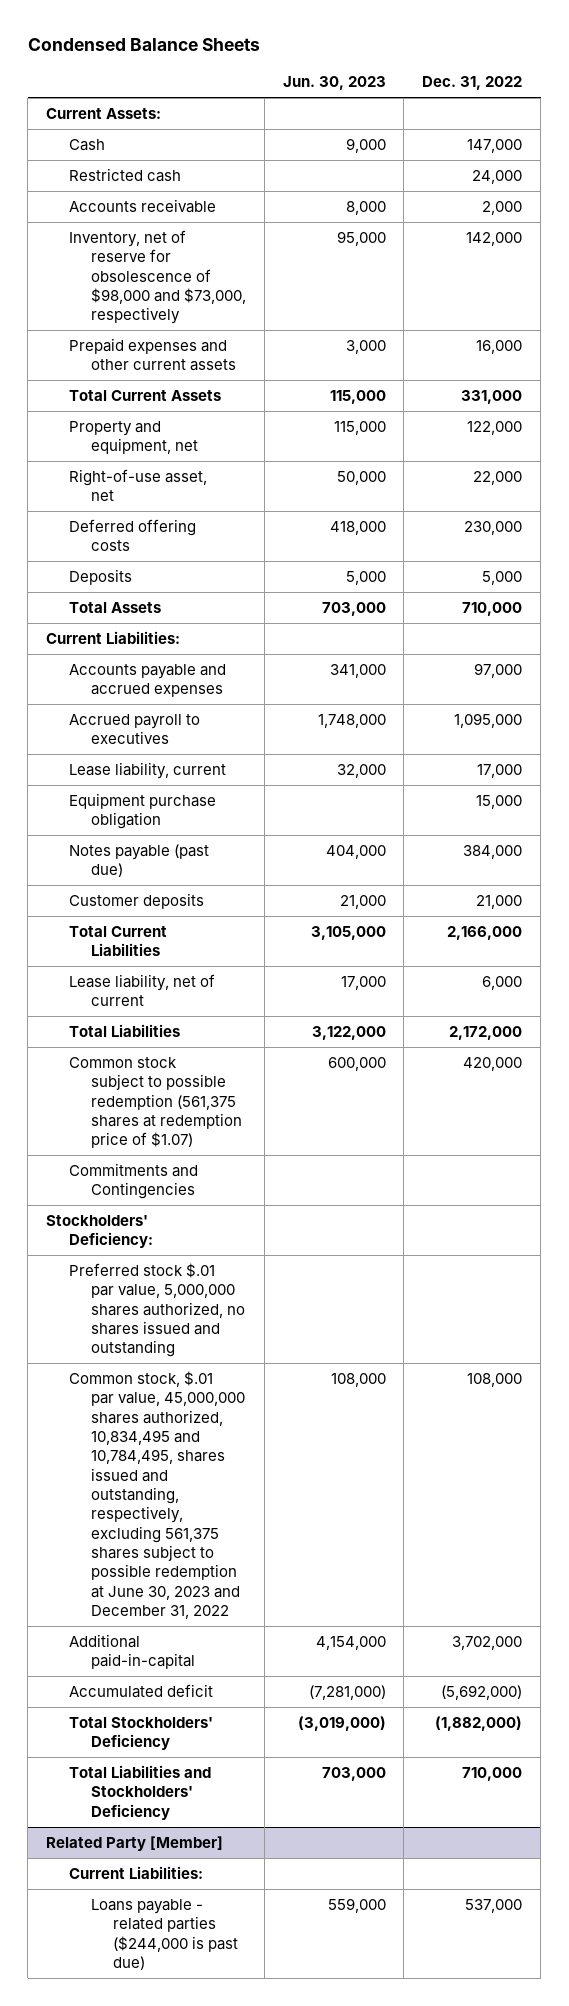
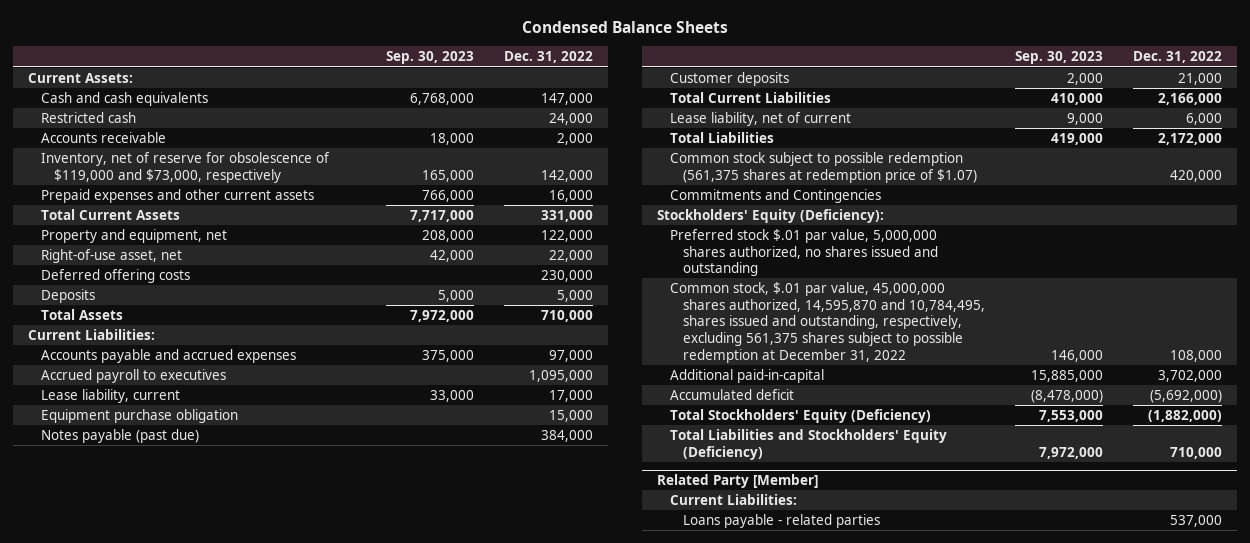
[282,76,386,91] Jun. 30, 2023 -> none
none -> [386,51,475,65] Sep. 30, 2023
[68,139,105,152] Cash -> [40,91,208,106] Cash and cash equivalents
[68,230,246,325] Inventory, net of reserve for obsolescence of $98,000 and $73,000, respectively -> [40,151,330,183] Inventory, net of reserve for obsolescence of $119,000 and $73,000, respectively
[46,1215,153,1249] Stockholders' Deficiency: -> [656,208,884,223] Stockholders' Equity (Deficiency):
[68,1371,245,1620] Common stock, $.01 par value, 45,000,000 shares authorized, 10,834,495 and 10,784,495, shares issued and outstanding, respectively, excluding 561,375 shares subject to possible redemption at June 30, 2023 and December 31, 2022 -> [670,281,986,363] Common stock, $.01 par value, 45,000,000 shares authorized, 14,595,870 and 10,784,495, shares issued and outstanding, respectively, excluding 561,375 shares subject to possible redemption at December 31, 2022
[68,1717,213,1751] Total Stockholders' Deficiency -> [670,408,932,423] Total Stockholders' Equity (Deficiency)
[68,1765,211,1820] Total Liabilities and Stockholders' Deficiency -> [670,428,948,460] Total Liabilities and Stockholders' Equity (Deficiency)
[90,1899,238,1971] Loans payable - related parties ($244,000 is past due) -> [683,513,881,528] Loans payable - related parties

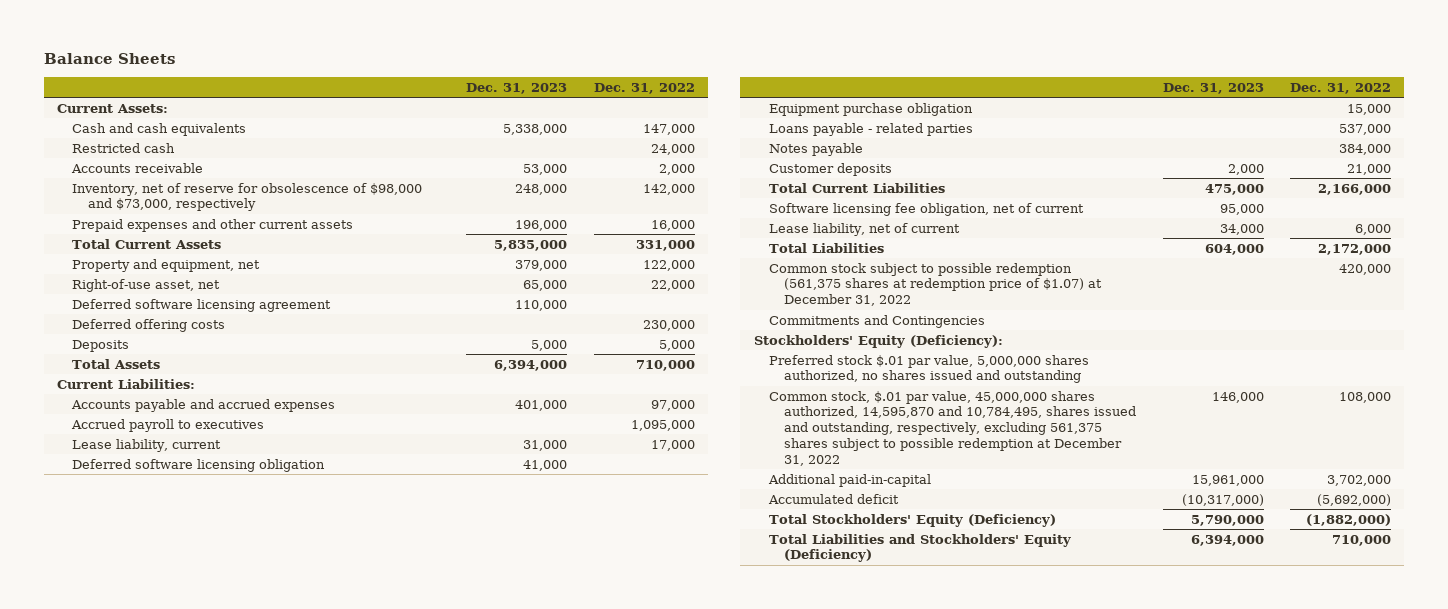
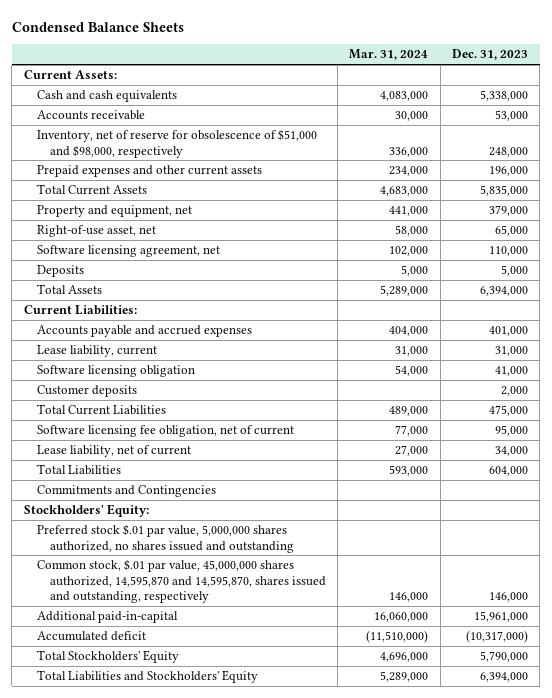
[43,52,175,64] Balance Sheets -> [11,21,184,32] Condensed Balance Sheets
[593,82,695,94] Dec. 31, 2022 -> none
none -> [349,49,429,61] Mar. 31, 2024
[72,142,176,153] Restricted cash -> none
[72,182,423,212] Inventory, net of reserve for obsolescence of $98,000 and $73,000, respectively -> [36,129,317,158] Inventory, net of reserve for obsolescence of $51,000 and $98,000, respectively
[72,318,226,332] Deferred offering costs -> none
[72,298,332,312] Deferred software licensing agreement -> [36,245,220,258] Software licensing agreement, net
[71,418,265,432] Accrued payroll to executives -> none
[768,102,973,116] Equipment purchase obligation -> none
[768,122,973,136] Loans payable - related parties -> none
[768,142,863,156] Notes payable -> none
[72,458,326,472] Deferred software licensing obligation -> [36,365,195,378] Software licensing obligation
[768,262,1103,307] Common stock subject to possible redemption (561,375 shares at redemption price of $1.07) at December 31, 2022 -> none
[753,334,1003,348] Stockholders' Equity (Deficiency): -> [23,504,149,518] Stockholders' Equity:
[768,390,1137,466] Common stock, $.01 par value, 45,000,000 shares authorized, 14,595,870 and 10,784,495, shares issued and outstanding, respectively, excluding 561,375 shares subject to possible redemption at December 31, 2022 -> [36,559,326,604] Common stock, $.01 par value, 45,000,000 shares authorized, 14,595,870 and 14,595,870, shares issued and outstanding, respectively
[768,513,1056,527] Total Stockholders' Equity (Deficiency) -> [36,650,179,664] Total Stockholders' Equity
[768,533,1071,563] Total Liabilities and Stockholders' Equity (Deficiency) -> [36,670,258,684] Total Liabilities and Stockholders' Equity

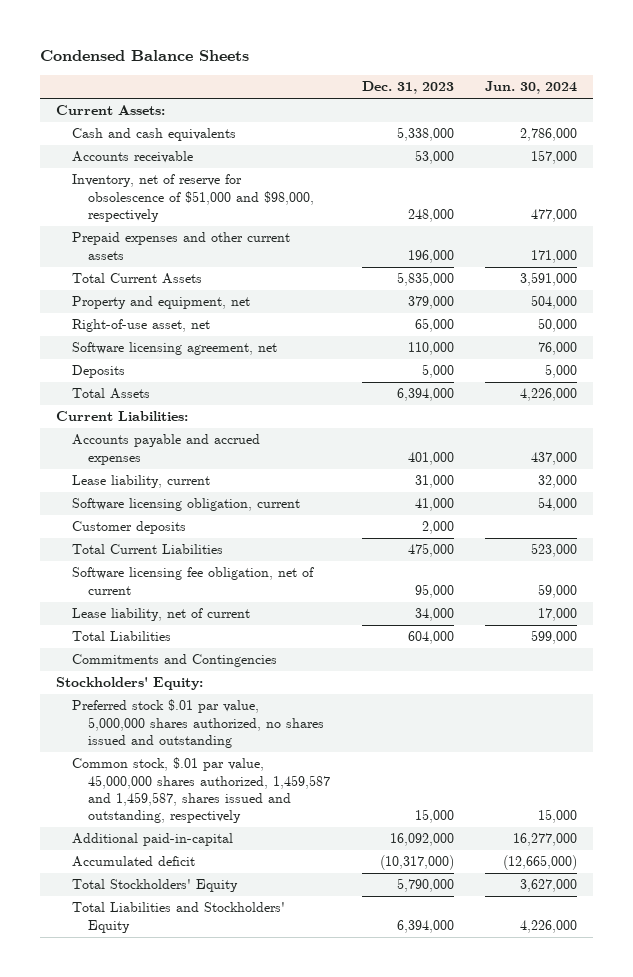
[349,49,429,61] Mar. 31, 2024 -> none
none -> [485,81,578,95] Jun. 30, 2024
[36,365,195,378] Software licensing obligation -> [72,498,301,512] Software licensing obligation, current
[36,559,326,604] Common stock, $.01 par value, 45,000,000 shares authorized, 14,595,870 and 14,595,870, shares issued and outstanding, respectively -> [72,757,331,824] Common stock, $.01 par value, 45,000,000 shares authorized, 1,459,587 and 1,459,587, shares issued and outstanding, respectively
[488,592,528,603] 146,000 -> [414,809,454,824] 15,000
[473,611,528,623] 15,961,000 -> [389,833,454,847] 16,092,000

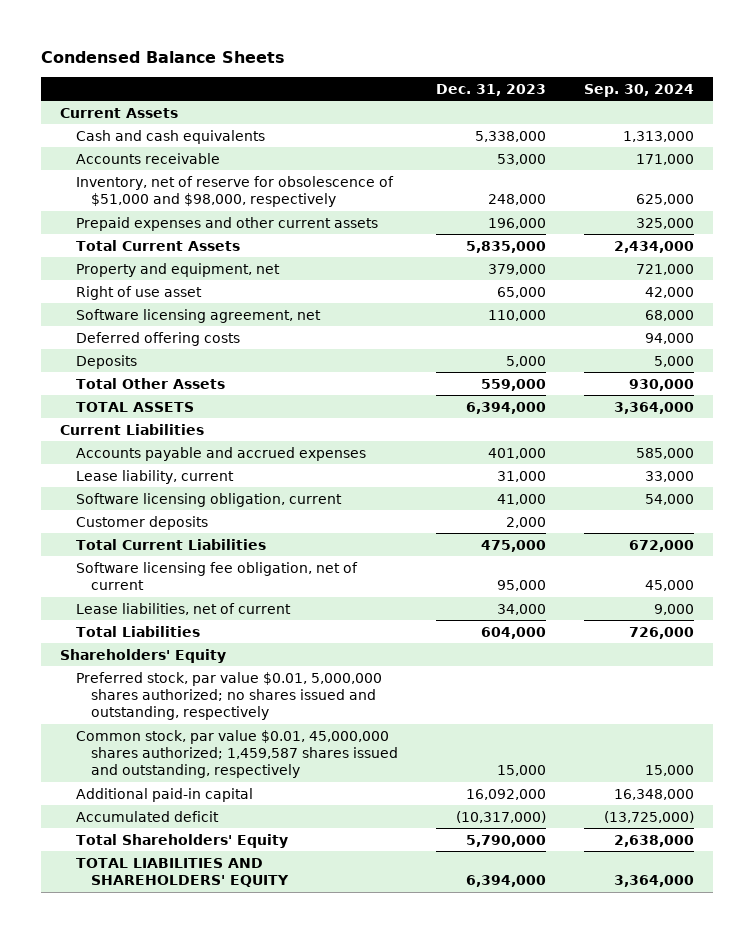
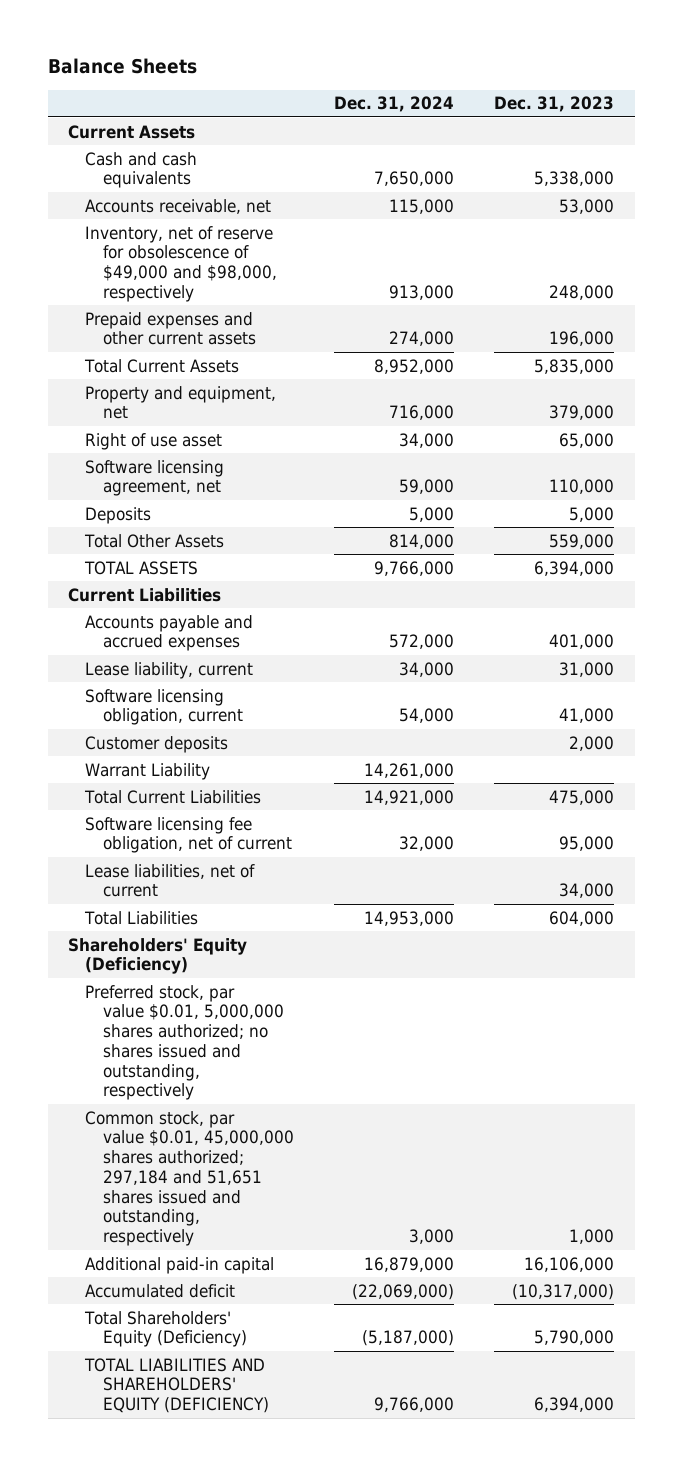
[41,50,286,63] Condensed Balance Sheets -> [47,58,197,75] Balance Sheets
[584,83,695,97] Sep. 30, 2024 -> none
none -> [334,96,455,113] Dec. 31, 2024
[75,152,220,164] Accounts receivable -> [85,198,272,214] Accounts receivable, net
[75,175,394,207] Inventory, net of reserve for obsolescence of $51,000 and $98,000, respectively -> [85,225,277,302] Inventory, net of reserve for obsolescence of $49,000 and $98,000, respectively
[75,331,240,346] Deferred offering costs -> none
none -> [85,762,211,780] Warrant Liability
[60,648,227,663] Shareholders' Equity -> [67,937,247,975] Shareholders' Equity (Deficiency)
[75,729,399,778] Common stock, par value $0.01, 45,000,000 shares authorized; 1,459,587 shares issued and outstanding, respectively -> [85,1110,294,1247] Common stock, par value $0.01, 45,000,000 shares authorized; 297,184 and 51,651 shares issued and outstanding, respectively
[497,764,547,776] 15,000 -> [569,1229,615,1245] 1,000
[466,788,547,800] 16,092,000 -> [524,1256,615,1272] 16,106,000
[75,833,288,848] Total Shareholders' Equity -> [84,1310,247,1348] Total Shareholders' Equity (Deficiency)
[75,857,290,887] TOTAL LIABILITIES AND SHAREHOLDERS' EQUITY -> [84,1357,269,1414] TOTAL LIABILITIES AND SHAREHOLDERS' EQUITY (DEFICIENCY)

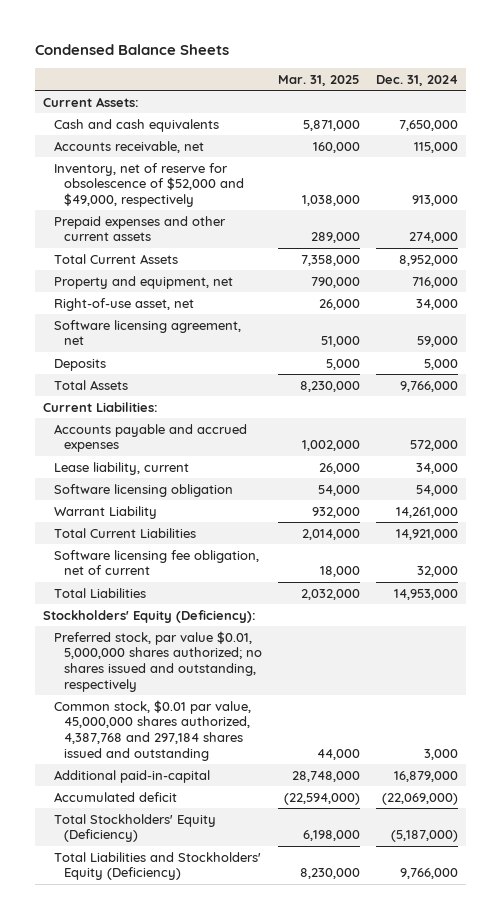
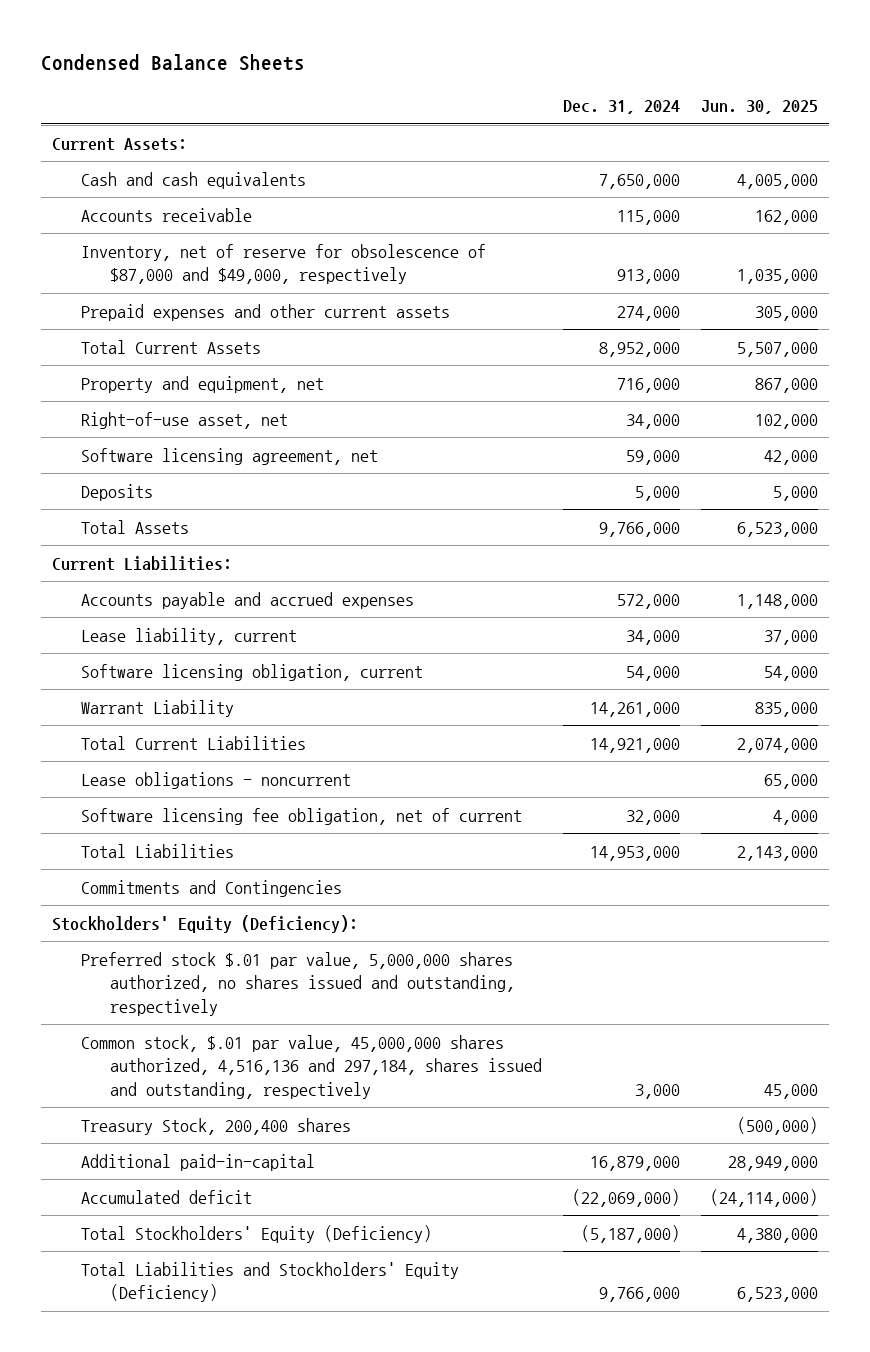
[278,75,361,87] Mar. 31, 2025 -> none
none -> [700,100,818,115] Jun. 30, 2025
[53,140,204,153] Accounts receivable, net -> [80,207,252,222] Accounts receivable
[53,162,245,207] Inventory, net of reserve for obsolescence of $52,000 and $49,000, respectively -> [80,243,486,285] Inventory, net of reserve for obsolescence of $87,000 and $49,000, respectively
[53,483,233,497] Software licensing obligation -> [80,663,423,681] Software licensing obligation, current
none -> [80,771,351,789] Lease obligations - noncurrent
none -> [80,879,342,897] Commitments and Contingencies
[53,630,263,692] Preferred stock, par value $0.01, 5,000,000 shares authorized; no shares issued and outstanding, respectively -> [80,951,515,1016] Preferred stock $.01 par value, 5,000,000 shares authorized, no shares issued and outstanding, respectively
[53,699,251,761] Common stock, $0.01 par value, 45,000,000 shares authorized, 4,387,768 and 297,184 shares issued and outstanding -> [80,1034,542,1099] Common stock, $.01 par value, 45,000,000 shares authorized, 4,516,136 and 297,184, shares issued and outstanding, respectively
none -> [80,1117,351,1135] Treasury Stock, 200,400 shares

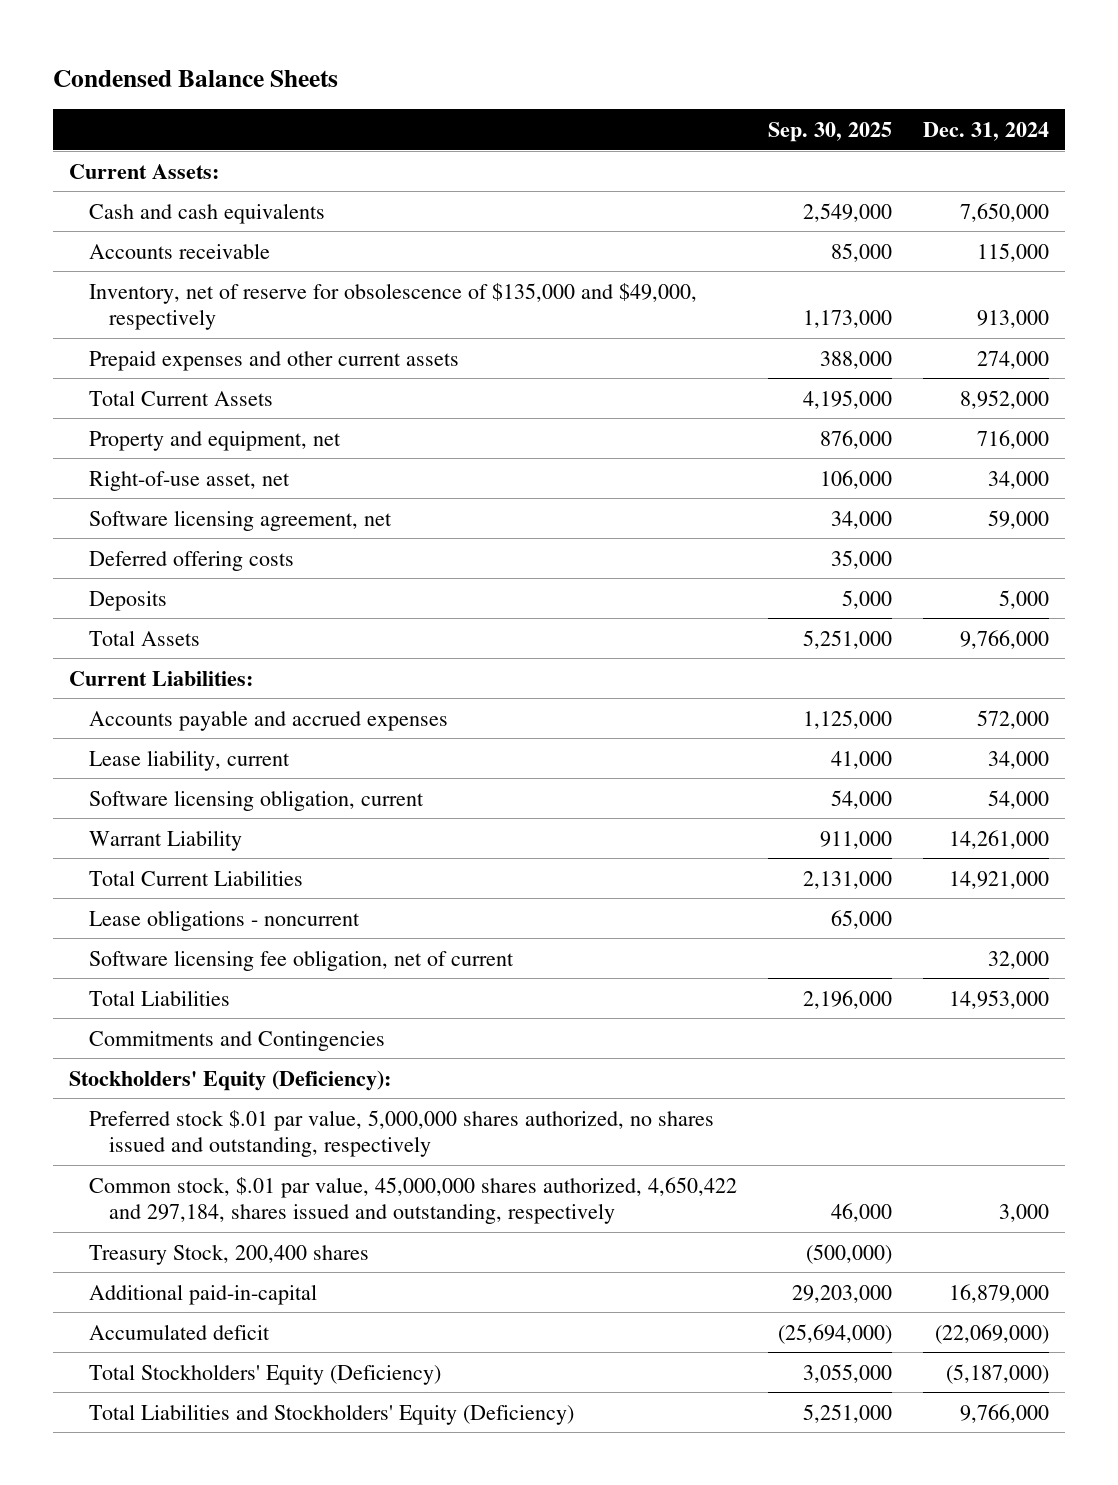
[700,100,818,115] Jun. 30, 2025 -> none
none -> [767,121,892,142] Sep. 30, 2025
[80,243,486,285] Inventory, net of reserve for obsolescence of $87,000 and $49,000, respectively -> [88,282,697,331] Inventory, net of reserve for obsolescence of $135,000 and $49,000, respectively
none -> [88,550,294,571] Deferred offering costs
[80,1034,542,1099] Common stock, $.01 par value, 45,000,000 shares authorized, 4,516,136 and 297,184, shares issued and outstanding, respectively -> [88,1176,737,1225] Common stock, $.01 par value, 45,000,000 shares authorized, 4,650,422 and 297,184, shares issued and outstanding, respectively

